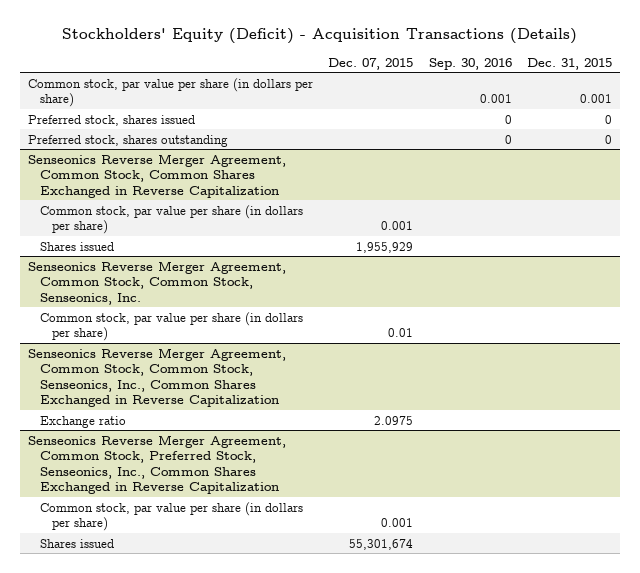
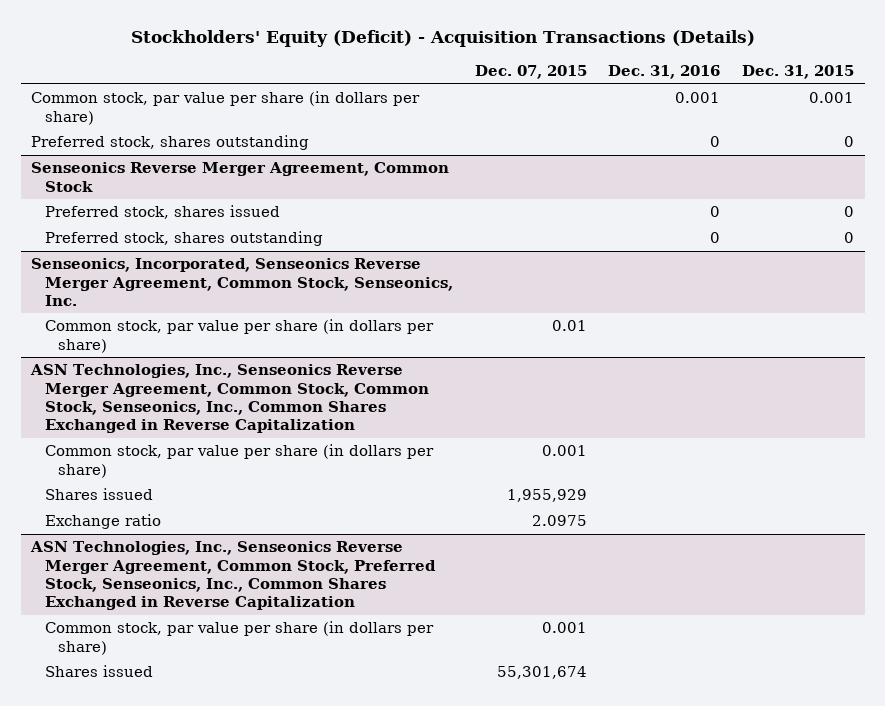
[428,57,512,70] Sep. 30, 2016 -> none
none -> [608,65,721,80] Dec. 31, 2016
none -> [31,135,310,151] Preferred stock, shares outstanding
none -> [31,162,450,192] Senseonics Reverse Merger Agreement, Common Stock
none -> [31,258,453,306] Senseonics, Incorporated, Senseonics Reverse Merger Agreement, Common Stock, Senseonics, Inc.
none -> [44,319,434,353] Common stock, par value per share (in dollars per share)
[27,153,286,198] Senseonics Reverse Merger Agreement, Common Stock, Common Shares Exchanged in Reverse Capitalization -> [30,364,429,433] ASN Technologies, Inc., Senseonics Reverse Merger Agreement, Common Stock, Common Stock, Senseonics, Inc., Common Shares Exchanged in Reverse Capitalization
[27,260,286,305] Senseonics Reverse Merger Agreement, Common Stock, Common Stock, Senseonics, Inc. -> none
[39,311,303,342] Common stock, par value per share (in dollars per share) -> none
[27,347,286,408] Senseonics Reverse Merger Agreement, Common Stock, Common Stock, Senseonics, Inc., Common Shares Exchanged in Reverse Capitalization -> none
[27,434,286,495] Senseonics Reverse Merger Agreement, Common Stock, Preferred Stock, Senseonics, Inc., Common Shares Exchanged in Reverse Capitalization -> [30,541,436,610] ASN Technologies, Inc., Senseonics Reverse Merger Agreement, Common Stock, Preferred Stock, Senseonics, Inc., Common Shares Exchanged in Reverse Capitalization

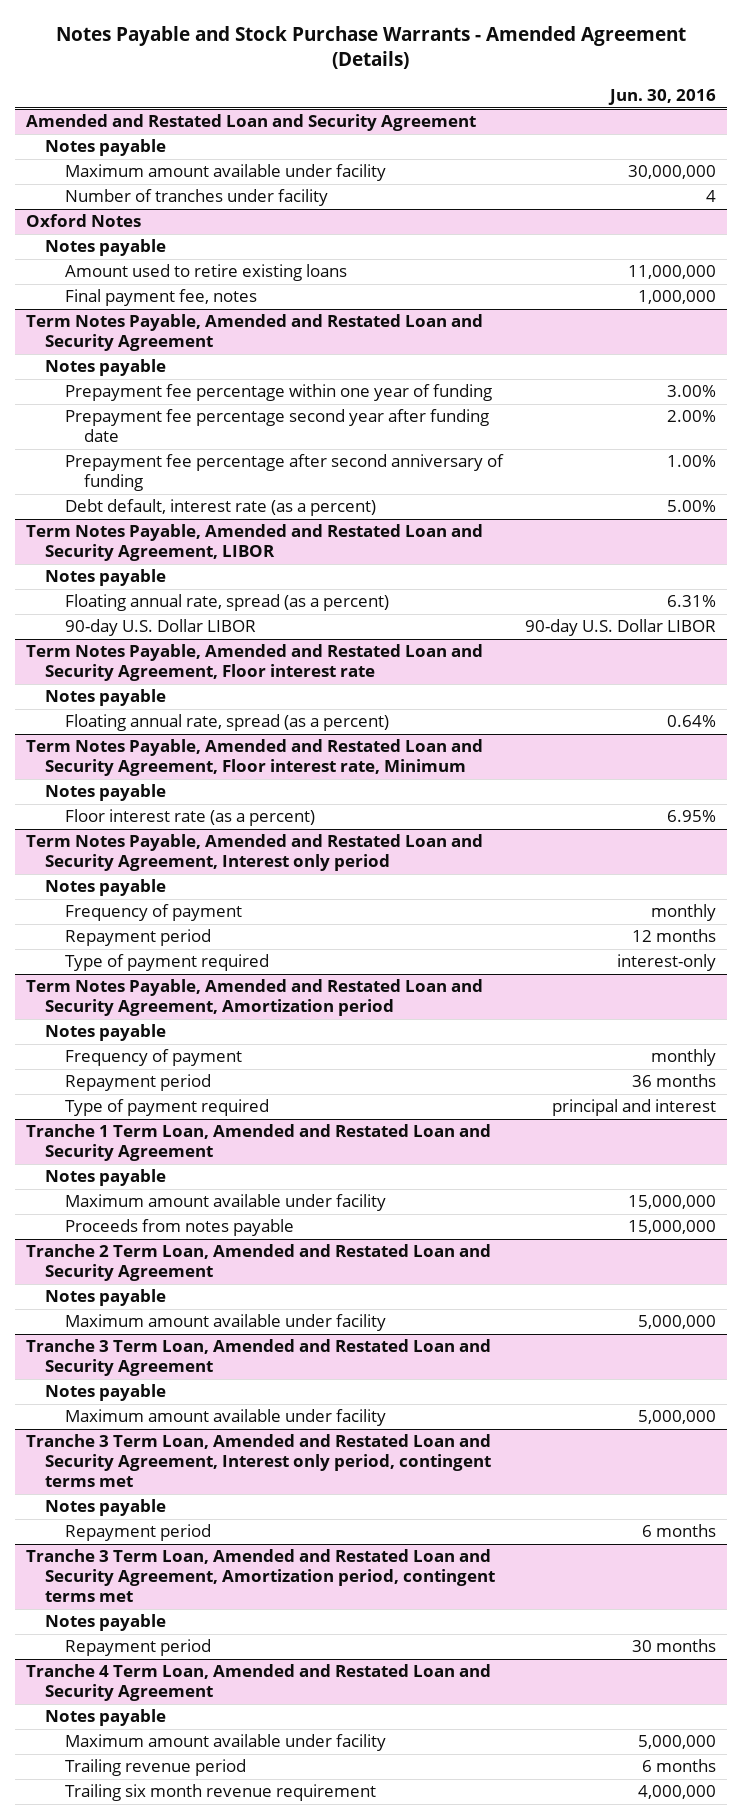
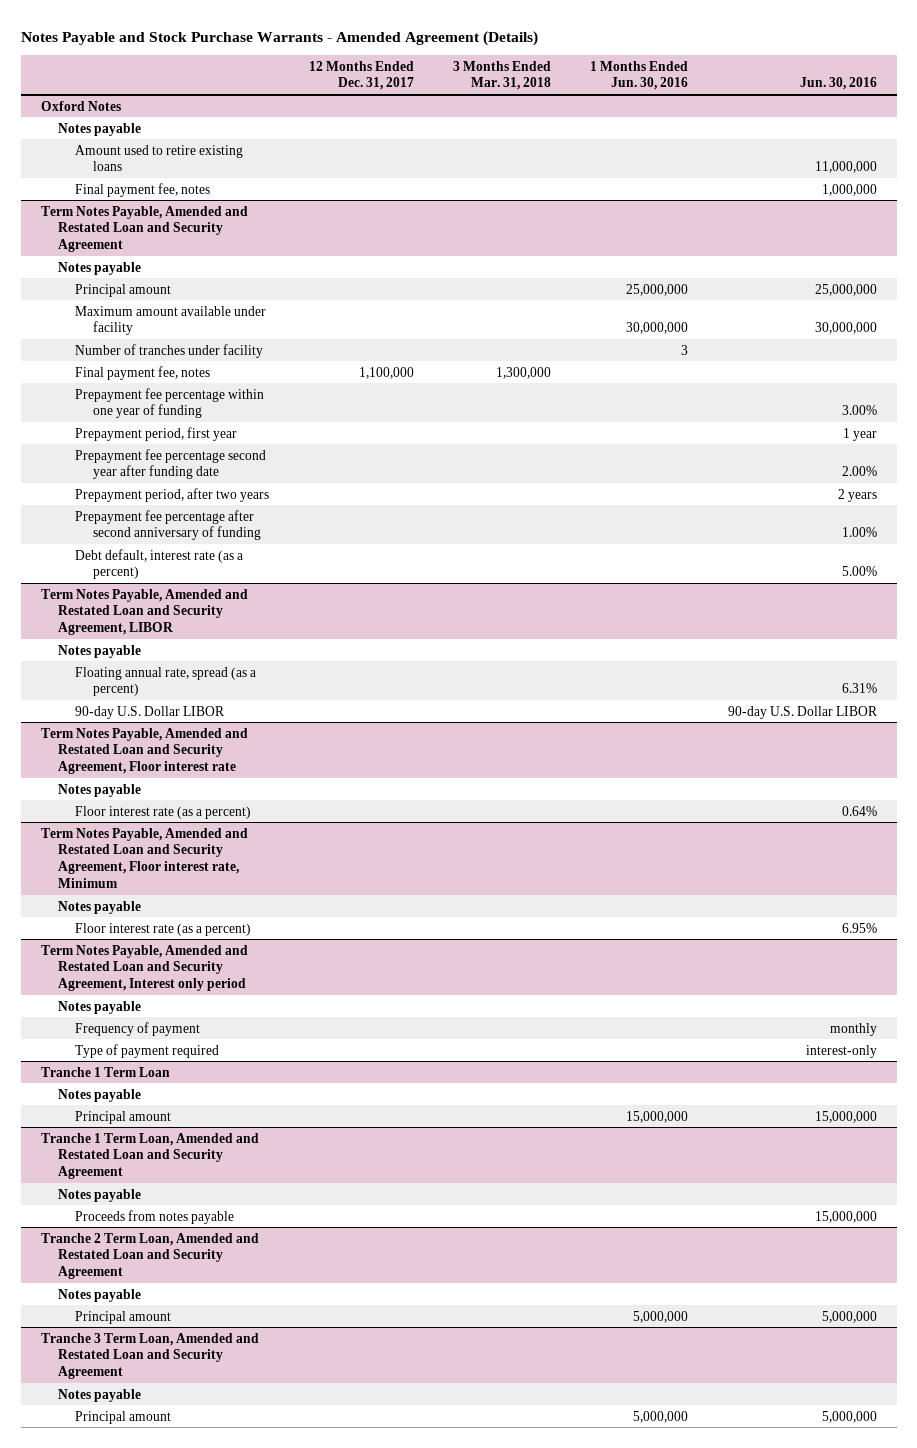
none -> [308,60,414,91] 12 Months Ended Dec. 31, 2017
none -> [453,60,552,91] 3 Months Ended Mar. 31, 2018
none -> [590,60,689,91] 1 Months Ended Jun. 30, 2016
[26,114,477,132] Amended and Restated Loan and Security Agreement -> none
[45,139,167,157] Notes payable -> none
[64,164,386,182] Maximum amount available under facility -> none
[64,189,328,207] Number of tranches under facility -> none
none -> [75,283,172,297] Principal amount
none -> [75,305,267,336] Maximum amount available under facility
none -> [75,343,264,358] Number of tranches under facility
none -> [75,365,211,380] Final payment fee, notes
none -> [75,426,238,441] Prepayment period, first year
none -> [75,487,270,502] Prepayment period, after two years
[64,714,389,732] Floating annual rate, spread (as a percent) -> none
none -> [75,805,252,819] Floor interest rate (as a percent)
[64,929,211,947] Repayment period -> none
[26,979,484,1017] Term Notes Payable, Amended and Restated Loan and Security Agreement, Amortization period -> none
none -> [40,1066,170,1077] Tranche 1 Term Loan
[64,1049,242,1067] Frequency of payment -> none
[64,1074,211,1092] Repayment period -> none
[64,1099,269,1117] Type of payment required -> none
none -> [75,1110,172,1124] Principal amount
[64,1194,386,1212] Maximum amount available under facility -> none
[64,1314,386,1332] Maximum amount available under facility -> none
none -> [75,1310,172,1324] Principal amount
[64,1409,386,1427] Maximum amount available under facility -> none
[26,1434,492,1488] Tranche 3 Term Loan, Amended and Restated Loan and Security Agreement, Interest only period, contingent terms met -> none
[45,1499,167,1517] Notes payable -> none
[64,1524,211,1542] Repayment period -> none
[26,1549,496,1603] Tranche 3 Term Loan, Amended and Restated Loan and Security Agreement, Amortization period, contingent terms met -> none
[45,1614,167,1632] Notes payable -> none
[64,1639,211,1657] Repayment period -> none
[26,1664,492,1702] Tranche 4 Term Loan, Amended and Restated Loan and Security Agreement -> none
[45,1709,167,1727] Notes payable -> none
[64,1734,386,1752] Maximum amount available under facility -> none
[64,1759,246,1777] Trailing revenue period -> none
[64,1784,376,1802] Trailing six month revenue requirement -> none
none -> [75,1410,172,1424] Principal amount

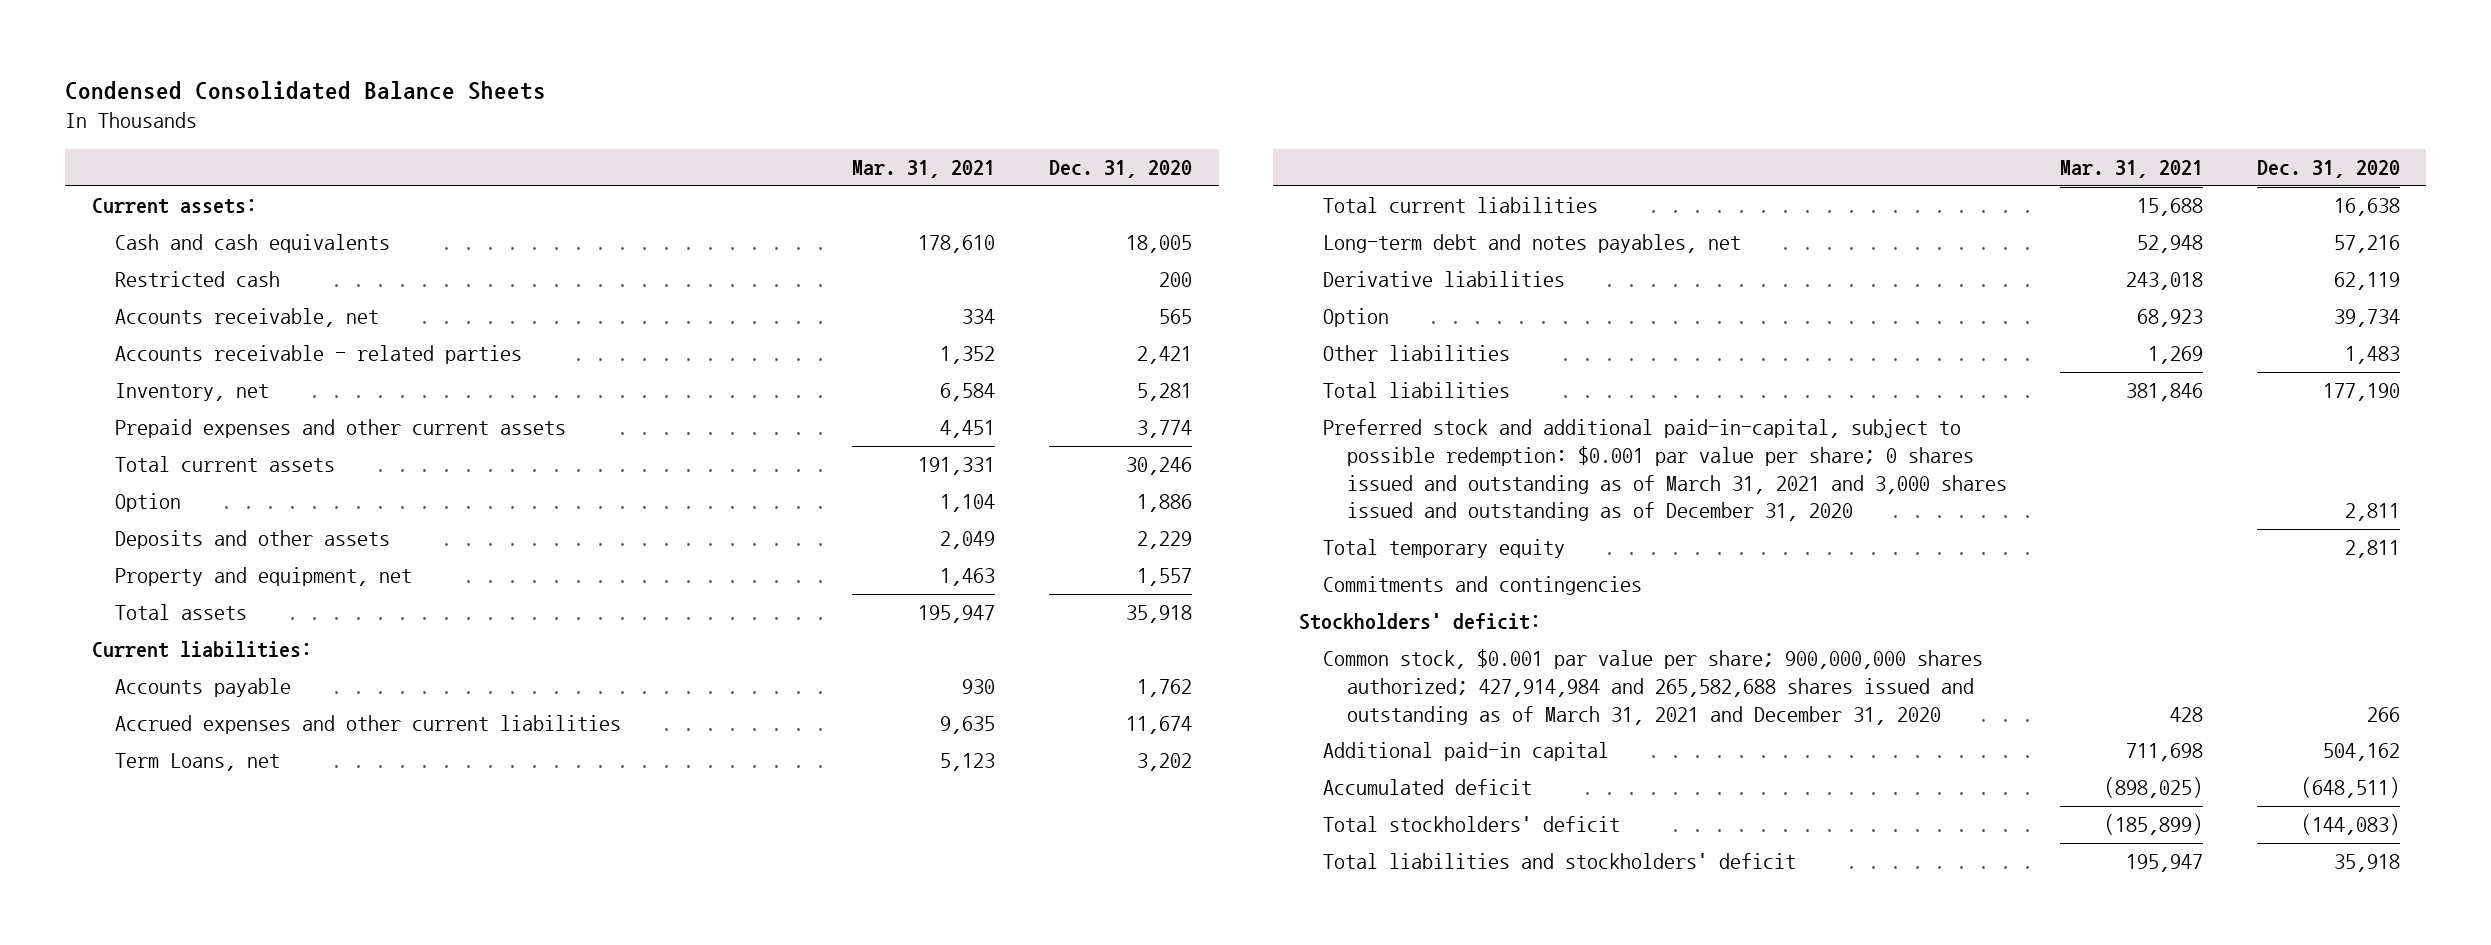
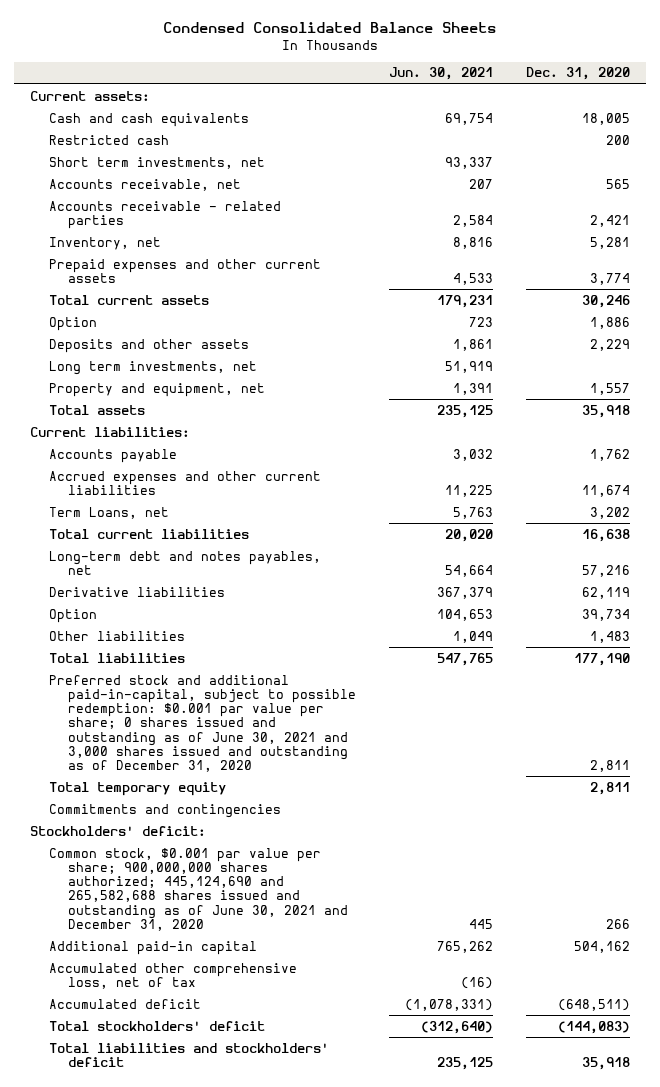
[852,160,996,179] Mar. 31, 2021 -> none
none -> [388,67,493,81] Jun. 30, 2021
none -> [49,156,266,169] Short term investments, net
none -> [49,360,258,375] Long term investments, net
[1322,419,2007,522] Preferred stock and additional paid-in-capital, subject to possible redemption: $0.001 par value per share; 0 shares issued and outstanding as of March 31, 2021 and 3,000 shares issued and outstanding as of December 31, 2020 -> [49,674,356,773] Preferred stock and additional paid-in-capital, subject to possible redemption: $0.001 par value per share; 0 shares issued and outstanding as of June 30, 2021 and 3,000 shares issued and outstanding as of December 31, 2020
[1322,649,1983,725] Common stock, $0.001 par value per share; 900,000,000 shares authorized; 427,914,984 and 265,582,688 shares issued and outstanding as of March 31, 2021 and December 31, 2020 -> [49,847,348,931] Common stock, $0.001 par value per share; 900,000,000 shares authorized; 445,124,690 and 265,582,688 shares issued and outstanding as of June 30, 2021 and December 31, 2020
none -> [49,962,298,989] Accumulated other comprehensive loss, net of tax

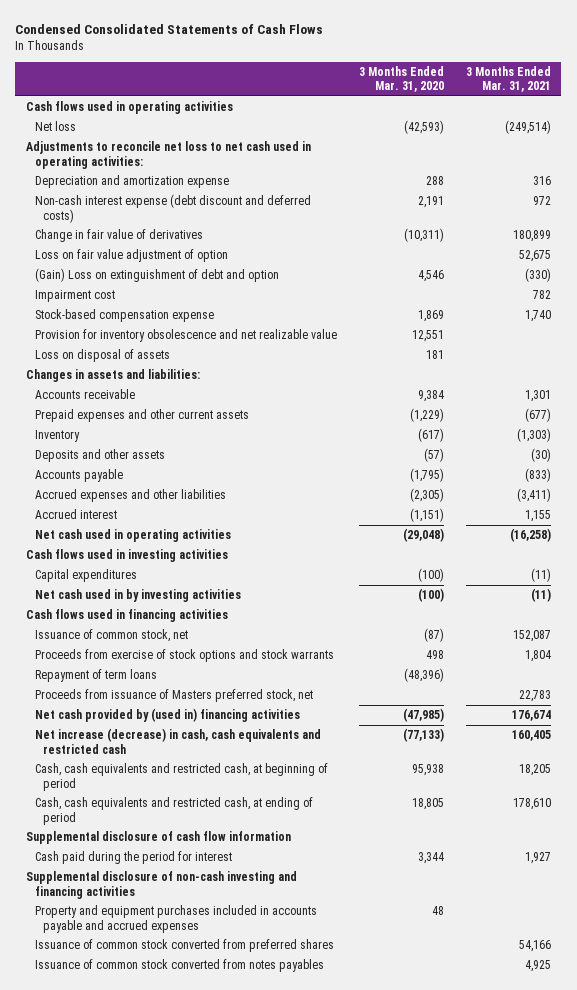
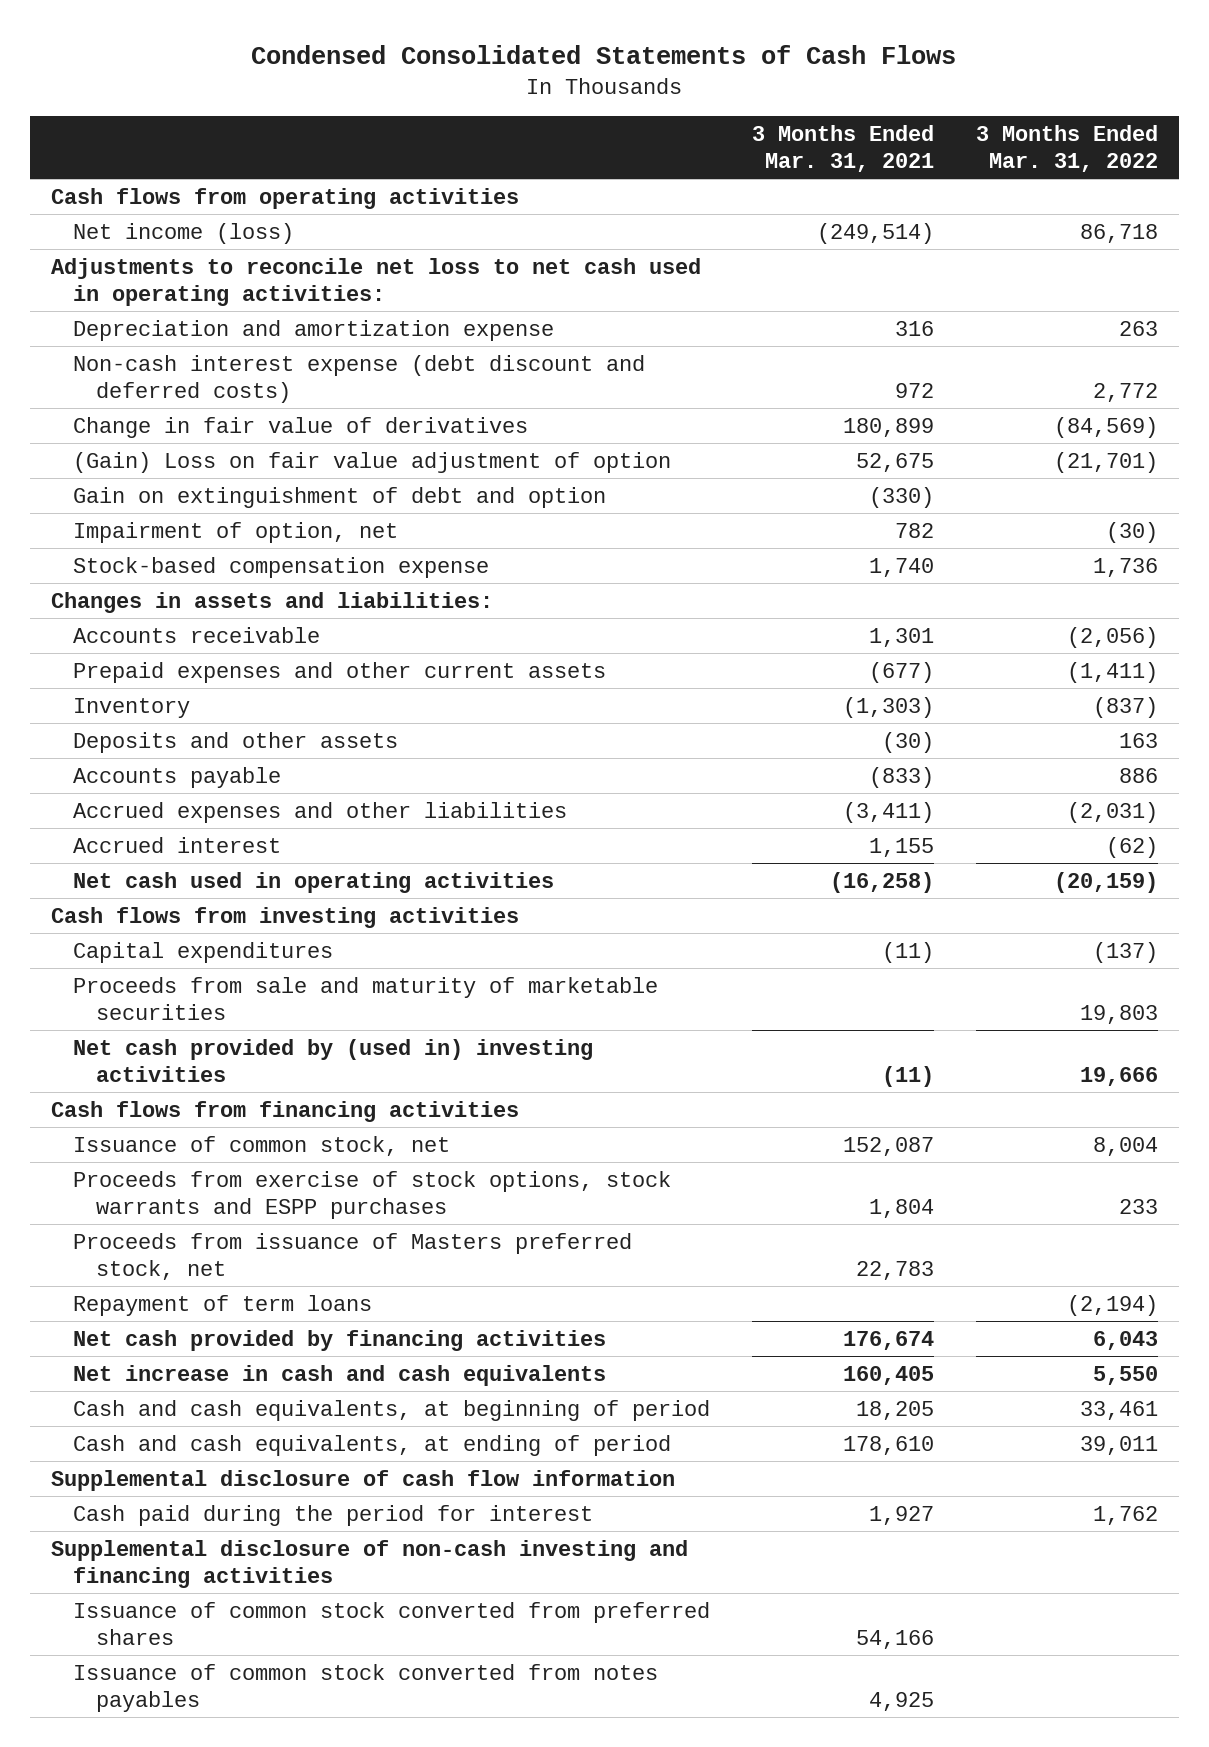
[358,65,444,93] 3 Months Ended Mar. 31, 2020 -> none
none -> [975,124,1158,172] 3 Months Ended Mar. 31, 2022
[26,101,234,115] Cash flows used in operating activities -> [50,188,519,210] Cash flows from operating activities
[34,121,76,132] Net loss -> [73,223,295,245] Net income (loss)
[34,249,228,263] Loss on fair value adjustment of option -> [73,452,672,474] (Gain) Loss on fair value adjustment of option
[34,268,279,283] (Gain) Loss on extinguishment of debt and option -> [73,487,607,509] Gain on extinguishment of debt and option
[34,290,115,303] Impairment cost -> [73,522,399,544] Impairment of option, net
[34,329,337,343] Provision for inventory obsolescence and net realizable value -> none
[34,349,170,363] Loss on disposal of assets -> none
[26,549,229,563] Cash flows used in investing activities -> [50,907,519,929] Cash flows from investing activities
none -> [73,977,659,1020] Proceeds from sale and maturity of marketable securities
[34,589,241,603] Net cash used in by investing activities -> [73,1039,594,1082] Net cash provided by (used in) investing activities
[26,609,229,623] Cash flows used in financing activities -> [50,1101,519,1123] Cash flows from financing activities
[34,649,334,663] Proceeds from exercise of stock options and stock warrants -> [73,1171,672,1219] Proceeds from exercise of stock options, stock warrants and ESPP purchases
[34,669,157,683] Repayment of term loans -> [73,1295,373,1317] Repayment of term loans
[34,708,300,723] Net cash provided by (used in) financing activities -> [73,1330,607,1352] Net cash provided by financing activities
[34,728,321,754] Net increase (decrease) in cash, cash equivalents and restricted cash -> [73,1365,607,1387] Net increase in cash and cash equivalents
[34,763,328,791] Cash, cash equivalents and restricted cash, at beginning of period -> [73,1400,711,1422] Cash and cash equivalents, at beginning of period
[34,797,313,825] Cash, cash equivalents and restricted cash, at ending of period -> [73,1435,672,1457] Cash and cash equivalents, at ending of period
[34,905,317,933] Property and equipment purchases included in accounts payable and accrued expenses -> none

